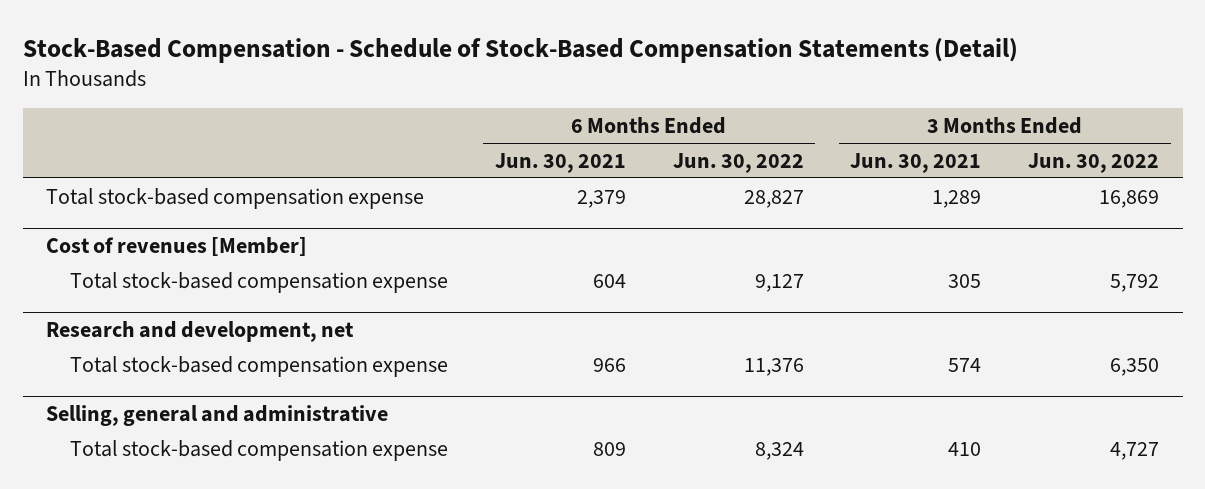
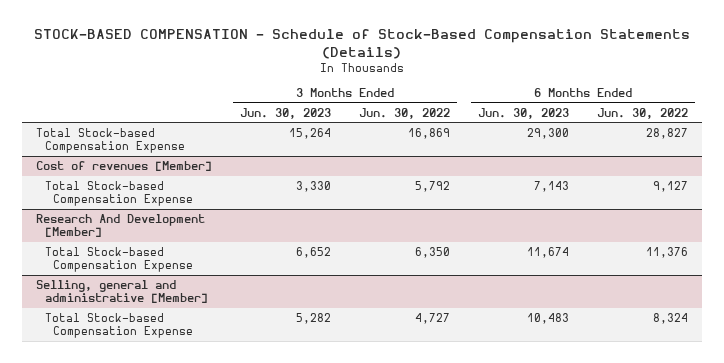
[22,37,1018,63] Stock-Based Compensation - Schedule of Stock-Based Compensation Statements (Detail) -> [33,29,690,59] STOCK-BASED COMPENSATION - Schedule of Stock-Based Compensation Statements (Details)
[494,152,626,173] Jun. 30, 2021 -> none
[850,152,982,173] Jun. 30, 2021 -> none
none -> [239,107,331,119] Jun. 30, 2023
none -> [477,107,569,119] Jun. 30, 2023
[46,187,425,209] Total stock-based compensation expense -> [35,128,185,154] Total Stock-based Compensation Expense
[69,271,448,293] Total stock-based compensation expense -> [44,181,194,207] Total Stock-based Compensation Expense
[46,320,355,342] Research and development, net -> [35,214,205,238] Research And Development [Member]
[69,355,448,377] Total stock-based compensation expense -> [44,247,194,273] Total Stock-based Compensation Expense
[46,404,389,426] Selling, general and administrative -> [35,280,208,304] Selling, general and administrative [Member]
[69,439,448,461] Total stock-based compensation expense -> [44,313,194,339] Total Stock-based Compensation Expense

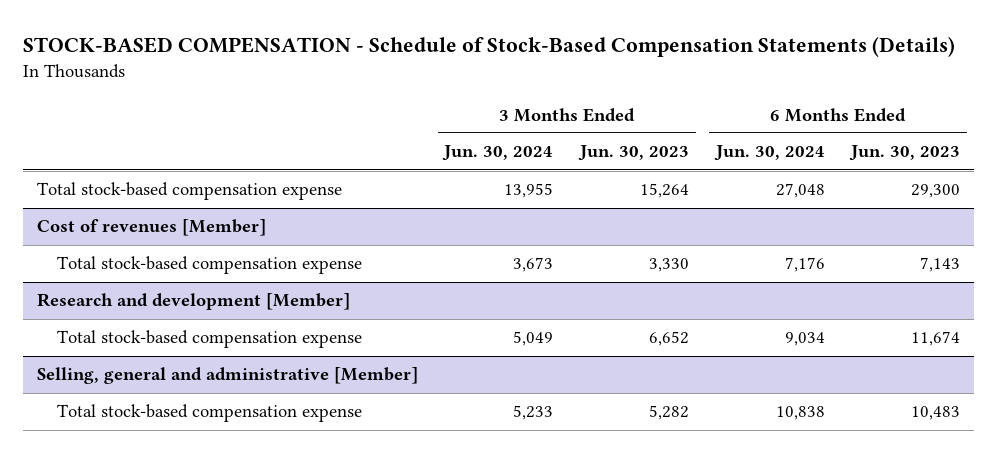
[358,107,450,119] Jun. 30, 2022 -> none
[596,107,688,119] Jun. 30, 2022 -> none
none -> [442,145,554,162] Jun. 30, 2024
none -> [713,145,825,162] Jun. 30, 2024
[35,128,185,154] Total Stock-based Compensation Expense -> [36,182,342,201] Total stock-based compensation expense
[44,181,194,207] Total Stock-based Compensation Expense -> [57,256,363,275] Total stock-based compensation expense
[35,214,205,238] Research And Development [Member] -> [36,293,350,311] Research and development [Member]
[44,247,194,273] Total Stock-based Compensation Expense -> [57,330,363,349] Total stock-based compensation expense
[44,313,194,339] Total Stock-based Compensation Expense -> [57,404,363,423] Total stock-based compensation expense

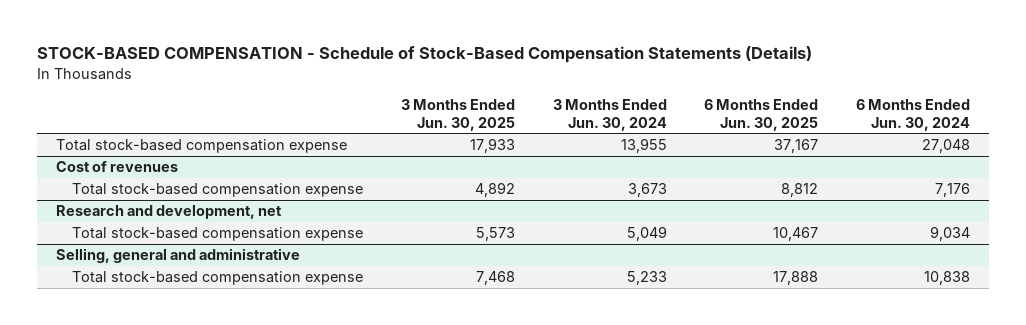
[577,145,689,162] Jun. 30, 2023 -> none
[849,145,961,162] Jun. 30, 2023 -> none
none -> [400,98,515,131] 3 Months Ended Jun. 30, 2025
none -> [704,98,819,131] 6 Months Ended Jun. 30, 2025
[36,219,266,237] Cost of revenues [Member] -> [55,161,178,173] Cost of revenues
[36,293,350,311] Research and development [Member] -> [55,205,282,220] Research and development, net
[36,367,418,385] Selling, general and administrative [Member] -> [55,248,300,264] Selling, general and administrative

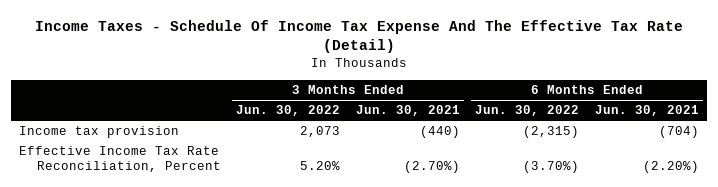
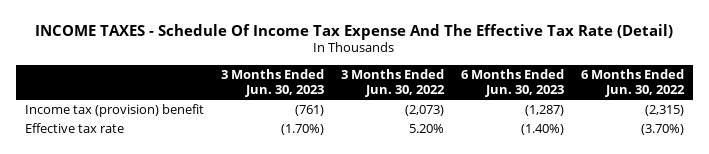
[34,19,683,54] Income Taxes - Schedule Of Income Tax Expense And The Effective Tax Rate (Detail) -> [35,23,674,40] INCOME TAXES - Schedule Of Income Tax Expense And The Effective Tax Rate (Detail)
[355,105,460,117] Jun. 30, 2021 -> none
[594,105,699,117] Jun. 30, 2021 -> none
none -> [220,68,324,98] 3 Months Ended Jun. 30, 2023
none -> [460,68,564,98] 6 Months Ended Jun. 30, 2023
[19,126,180,139] Income tax provision -> [24,103,204,117] Income tax (provision) benefit
[300,126,341,138] 2,073 -> [404,104,444,116] (2,073)
[19,146,221,173] Effective Income Tax Rate Reconciliation, Percent -> [24,122,124,133] Effective tax rate

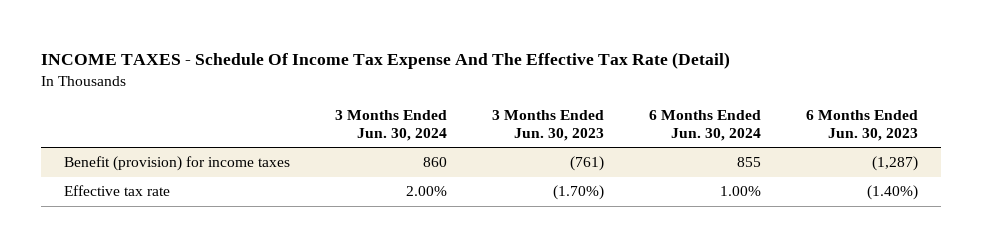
[340,68,445,98] 3 Months Ended Jun. 30, 2022 -> none
[581,68,686,98] 6 Months Ended Jun. 30, 2022 -> none
none -> [334,110,447,142] 3 Months Ended Jun. 30, 2024
none -> [649,110,762,142] 6 Months Ended Jun. 30, 2024
[24,103,204,117] Income tax (provision) benefit -> [63,156,290,172] Benefit (provision) for income taxes

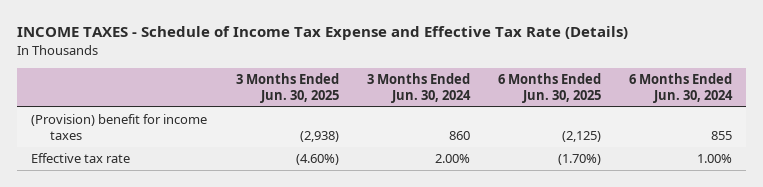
[41,52,731,70] INCOME TAXES - Schedule Of Income Tax Expense And The Effective Tax Rate (Detail) -> [17,26,629,41] INCOME TAXES - Schedule of Income Tax Expense and Effective Tax Rate (Details)
[491,110,604,142] 3 Months Ended Jun. 30, 2023 -> none
[806,110,919,142] 6 Months Ended Jun. 30, 2023 -> none
none -> [235,73,339,103] 3 Months Ended Jun. 30, 2025
none -> [497,73,601,103] 6 Months Ended Jun. 30, 2025
[63,156,290,172] Benefit (provision) for income taxes -> [31,114,208,140] (Provision) benefit for income taxes

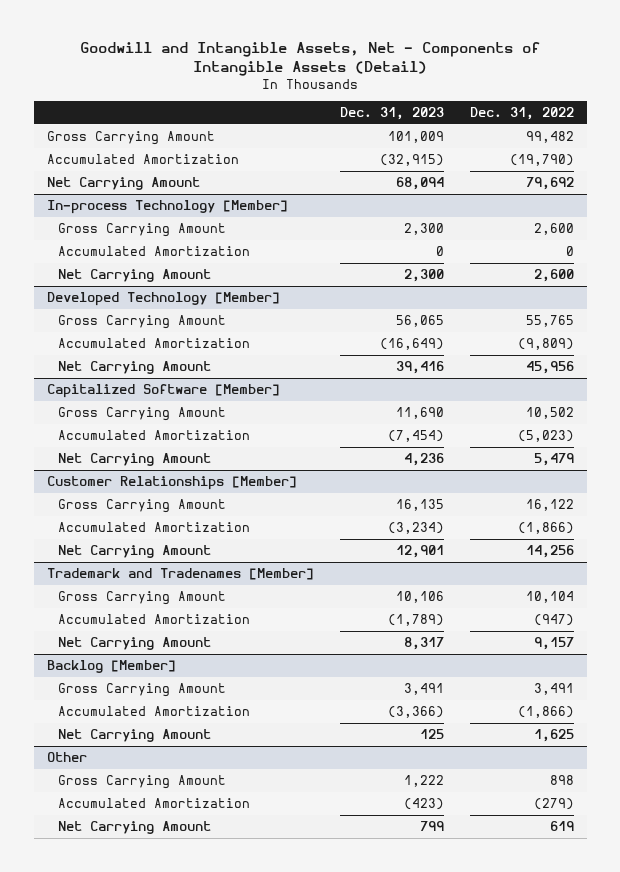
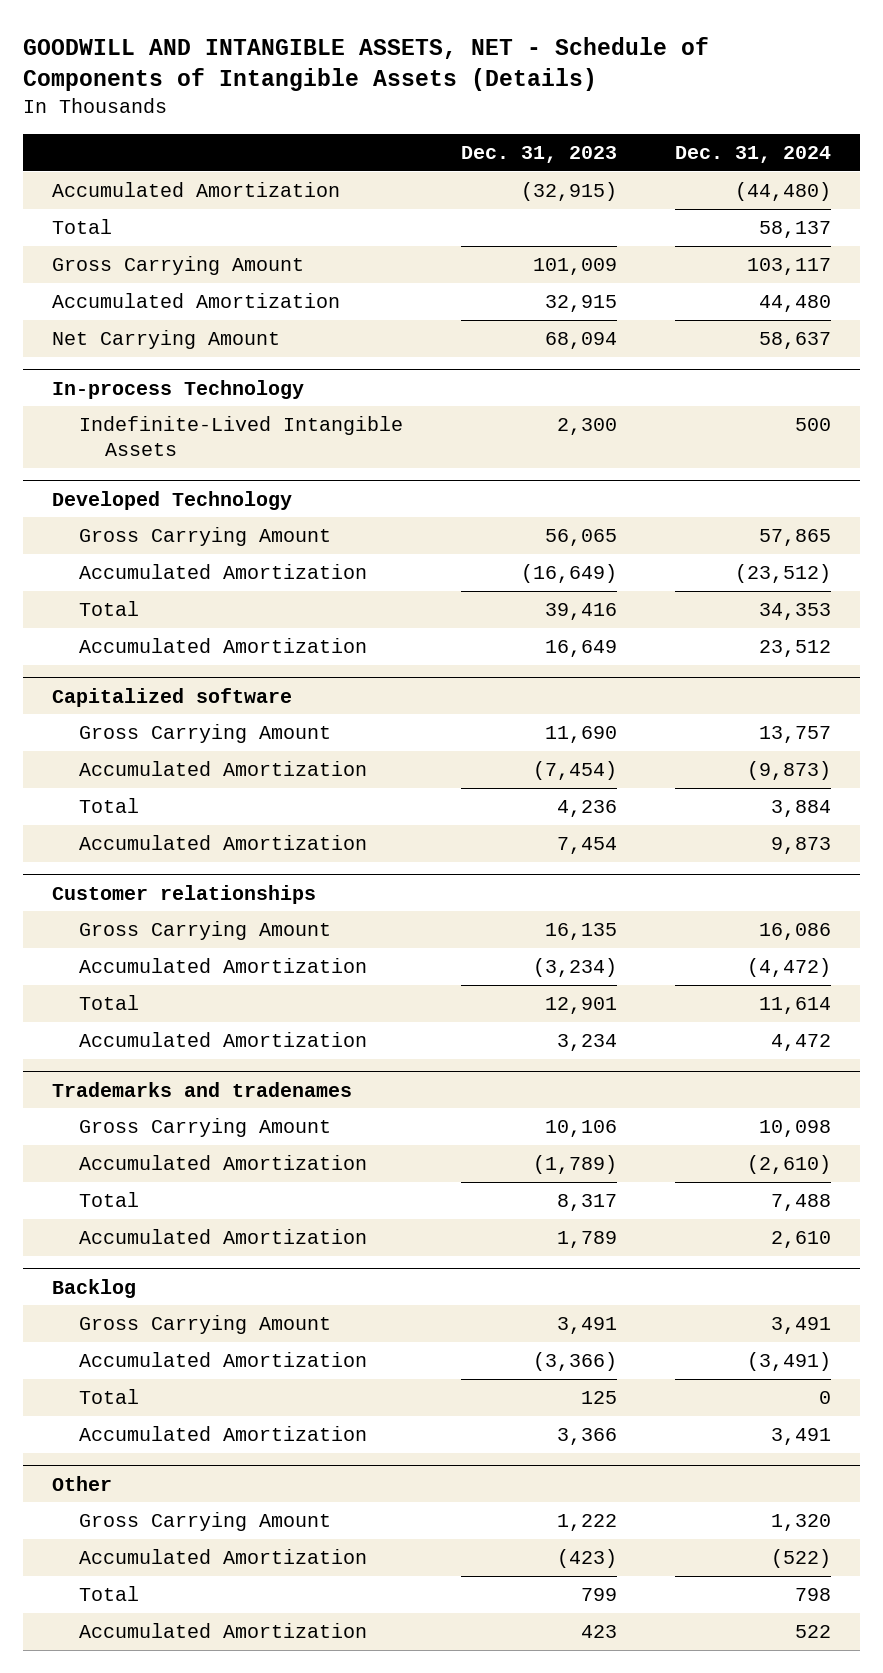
[80,41,541,76] Goodwill and Intangible Assets, Net - Components of Intangible Assets (Detail) -> [23,36,710,92] GOODWILL AND INTANGIBLE ASSETS, NET - Schedule of Components of Intangible Assets (Details)
[469,106,574,120] Dec. 31, 2022 -> none
none -> [674,145,831,163] Dec. 31, 2024
none -> [52,219,113,235] Total
[46,131,215,146] Gross Carrying Amount -> [52,256,305,276] Gross Carrying Amount
none -> [52,293,341,309] Accumulated Amortization
[57,223,226,238] Gross Carrying Amount -> none
[57,246,250,257] Accumulated Amortization -> none
[57,269,211,283] Net Carrying Amount -> none
[46,200,288,215] In-process Technology [Member] -> [52,379,305,399] In-process Technology
none -> [78,416,403,456] Indefinite-Lived Intangible Assets
[46,292,280,307] Developed Technology [Member] -> [52,490,293,510] Developed Technology
[57,361,211,375] Net Carrying Amount -> [78,601,139,617] Total
none -> [78,638,367,654] Accumulated Amortization
[46,384,280,399] Capitalized Software [Member] -> [52,687,293,707] Capitalized software
[57,453,211,467] Net Carrying Amount -> [78,798,139,814] Total
none -> [78,835,367,851] Accumulated Amortization
[46,476,297,491] Customer Relationships [Member] -> [52,884,317,904] Customer relationships
[57,545,211,559] Net Carrying Amount -> [78,995,139,1011] Total
none -> [78,1032,367,1048] Accumulated Amortization
[46,568,314,581] Trademark and Tradenames [Member] -> [52,1081,353,1097] Trademarks and tradenames
[57,637,211,651] Net Carrying Amount -> [78,1192,139,1208] Total
none -> [78,1229,367,1245] Accumulated Amortization
[46,660,176,674] Backlog [Member] -> [52,1278,137,1298] Backlog
[57,729,211,743] Net Carrying Amount -> [78,1389,139,1405] Total
none -> [78,1426,367,1442] Accumulated Amortization
[57,821,211,835] Net Carrying Amount -> [78,1586,139,1602] Total
none -> [78,1623,367,1639] Accumulated Amortization

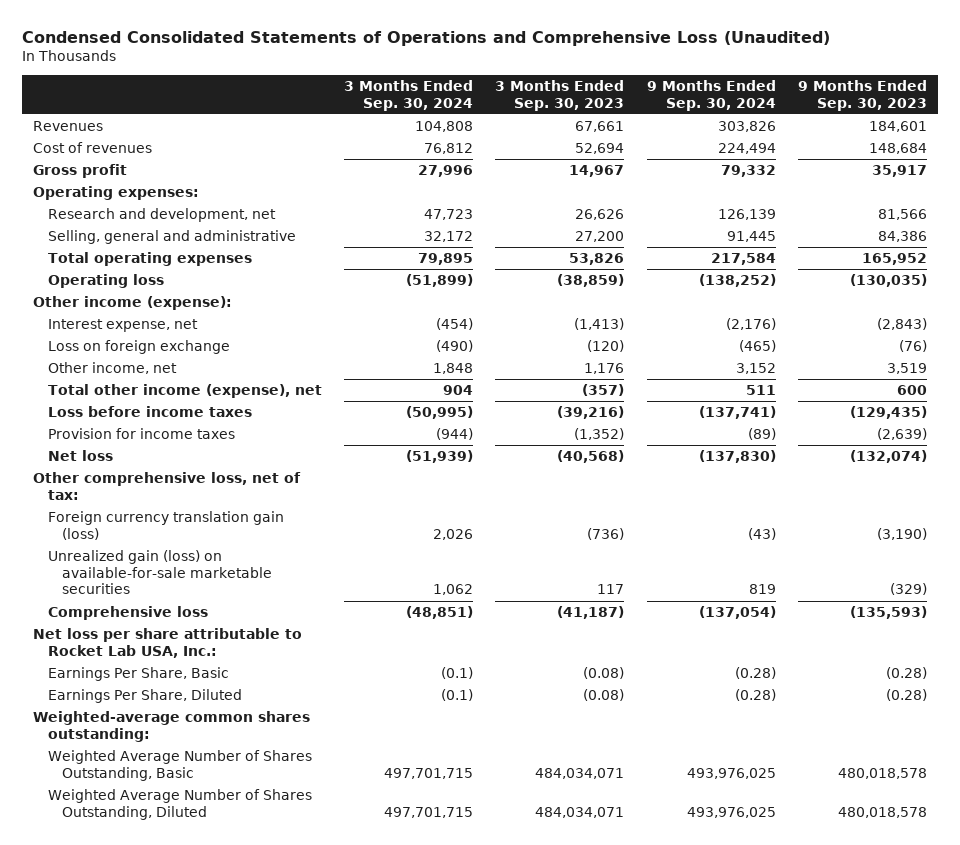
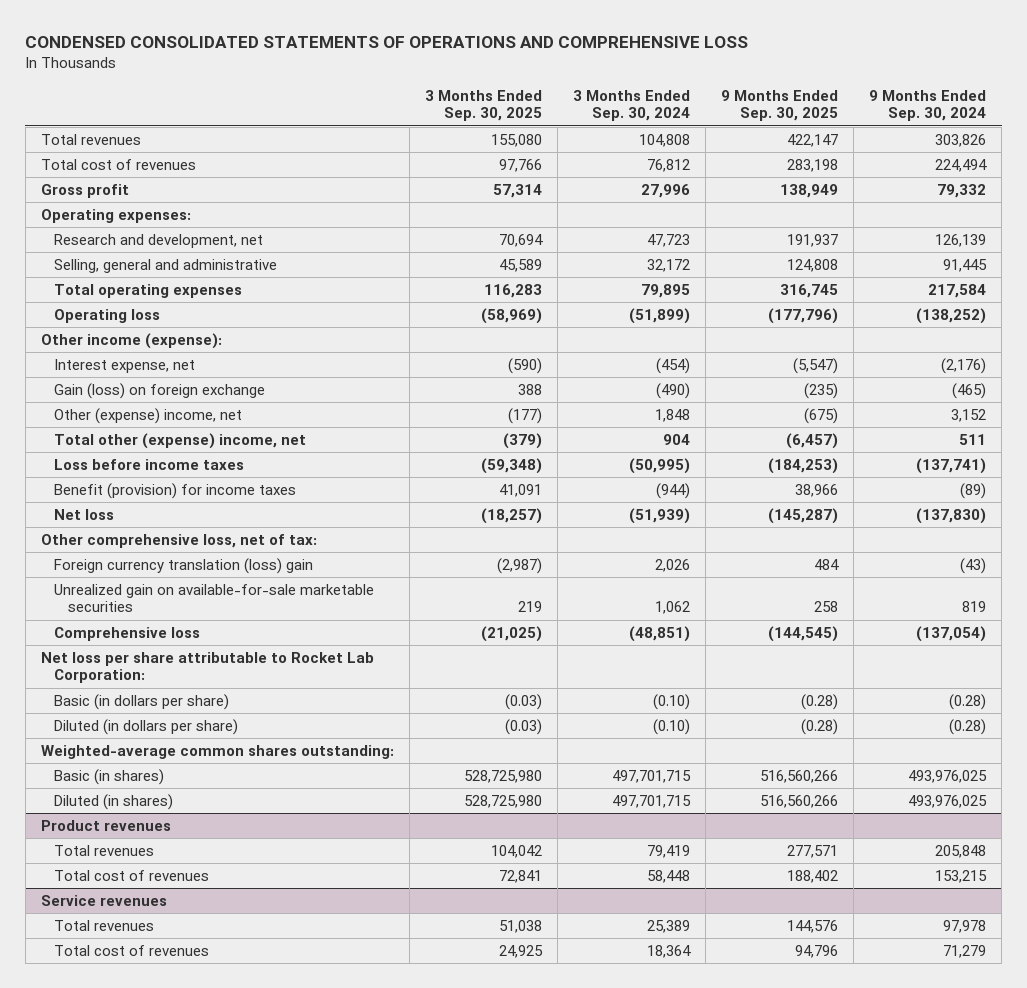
[22,31,831,47] Condensed Consolidated Statements of Operations and Comprehensive Loss (Unaudited) -> [25,36,749,49] CONDENSED CONSOLIDATED STATEMENTS OF OPERATIONS AND COMPREHENSIVE LOSS
[495,80,625,111] 3 Months Ended Sep. 30, 2023 -> none
[797,80,927,111] 9 Months Ended Sep. 30, 2023 -> none
none -> [424,90,542,122] 3 Months Ended Sep. 30, 2025
none -> [721,90,839,122] 9 Months Ended Sep. 30, 2025
[33,121,104,132] Revenues -> [40,133,141,145] Total revenues
[33,142,153,154] Cost of revenues -> [40,158,196,170] Total cost of revenues
[47,340,230,355] Loss on foreign exchange -> [54,382,266,399] Gain (loss) on foreign exchange
[47,362,177,375] Other income, net -> [54,407,243,424] Other (expense) income, net
[47,384,322,399] Total other income (expense), net -> [54,432,307,449] Total other (expense) income, net
[47,428,235,440] Provision for income taxes -> [54,482,297,499] Benefit (provision) for income taxes
[47,511,284,540] Foreign currency translation gain (loss) -> [54,557,314,574] Foreign currency translation (loss) gain
[47,550,272,595] Unrealized gain (loss) on available-for-sale marketable securities -> [54,583,375,613] Unrealized gain on available-for-sale marketable securities
[33,628,303,658] Net loss per share attributable to Rocket Lab USA, Inc.: -> [40,651,374,684] Net loss per share attributable to Rocket Lab Corporation:
[47,667,229,682] Earnings Per Share, Basic -> [54,693,230,710] Basic (in dollars per share)
[440,667,473,680] (0.1) -> [653,693,691,710] (0.10)
[47,689,242,704] Earnings Per Share, Diluted -> [54,718,239,735] Diluted (in dollars per share)
[440,689,473,702] (0.1) -> [653,718,691,735] (0.10)
[47,750,312,781] Weighted Average Number of Shares Outstanding, Basic -> [54,768,165,785] Basic (in shares)
[47,789,312,820] Weighted Average Number of Shares Outstanding, Diluted -> [54,793,174,810] Diluted (in shares)
none -> [40,819,171,831] Product revenues
none -> [54,844,155,856] Total revenues
none -> [54,869,210,881] Total cost of revenues
none -> [40,894,167,906] Service revenues
none -> [54,919,155,931] Total revenues
none -> [54,944,210,956] Total cost of revenues

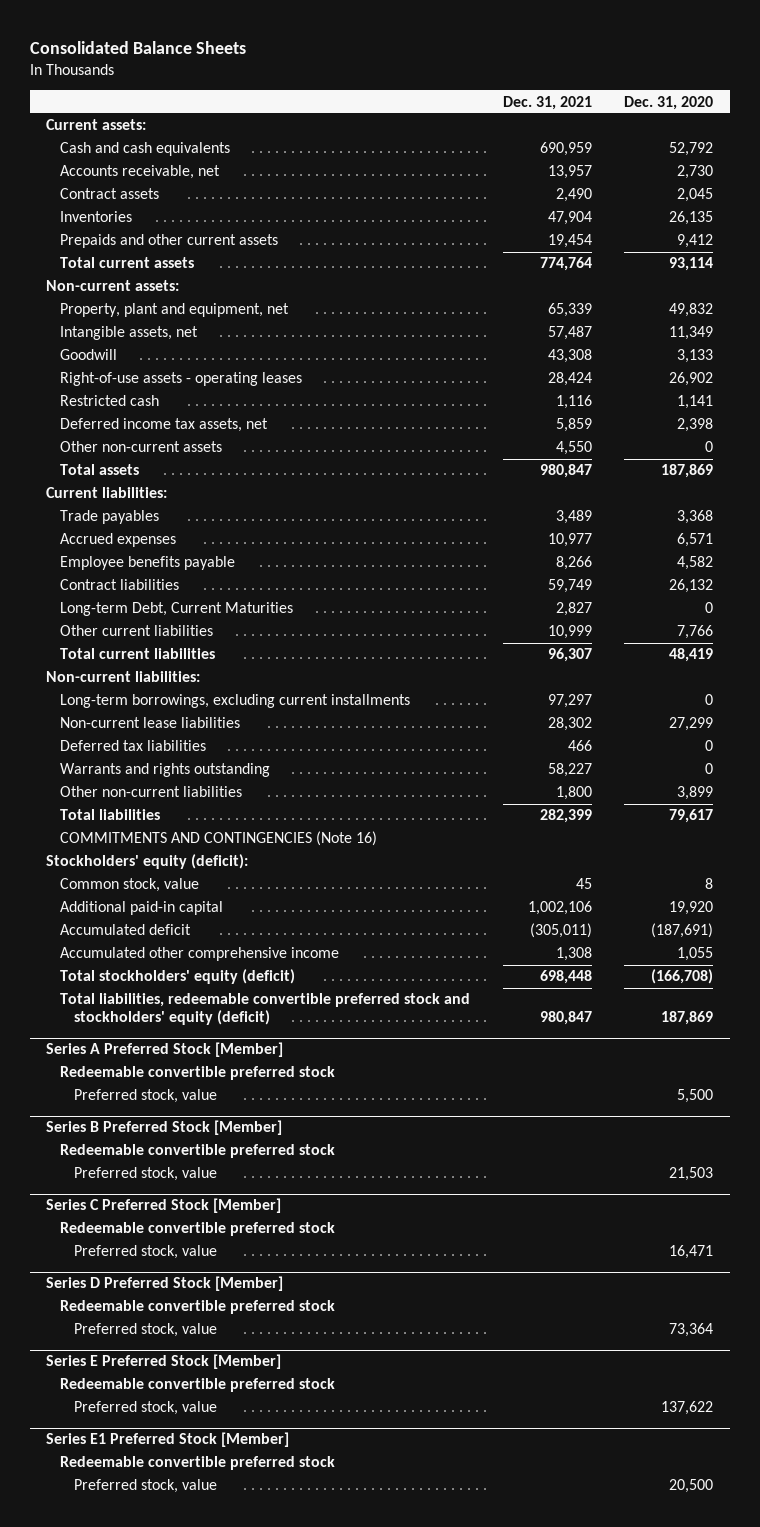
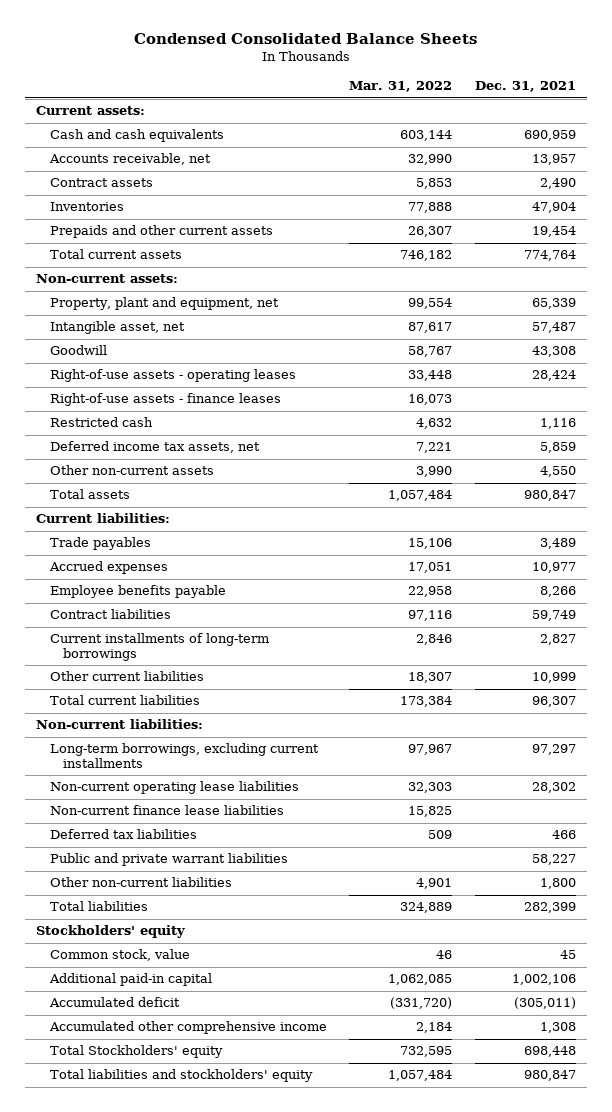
[30,41,247,55] Consolidated Balance Sheets -> [133,33,477,45] Condensed Consolidated Balance Sheets
[624,95,714,110] Dec. 31, 2020 -> none
none -> [349,81,453,93] Mar. 31, 2022
[60,326,199,341] Intangible assets, net -> [49,321,185,335] Intangible asset, net
none -> [49,393,281,407] Right-of-use assets - finance leases
[60,602,294,617] Long-term Debt, Current Maturities -> [49,633,269,662] Current installments of long-term borrowings
[60,717,241,729] Non-current lease liabilities -> [49,781,299,795] Non-current operating lease liabilities
none -> [49,805,284,816] Non-current finance lease liabilities
[60,763,271,778] Warrants and rights outstanding -> [49,853,288,867] Public and private warrant liabilities
[60,831,378,847] COMMITMENTS AND CONTINGENCIES (Note 16) -> none
[46,854,249,870] Stockholders' equity (deficit): -> [36,925,186,939] Stockholders' equity
[46,1042,284,1058] Series A Preferred Stock [Member] -> none
[60,1066,336,1081] Redeemable convertible preferred stock -> none
[74,1089,218,1104] Preferred stock, value -> none
[46,1120,283,1136] Series B Preferred Stock [Member] -> none
[60,1144,336,1159] Redeemable convertible preferred stock -> none
[74,1167,218,1182] Preferred stock, value -> none
[46,1198,282,1214] Series C Preferred Stock [Member] -> none
[60,1222,336,1237] Redeemable convertible preferred stock -> none
[74,1245,218,1260] Preferred stock, value -> none
[46,1276,284,1292] Series D Preferred Stock [Member] -> none
[60,1300,336,1315] Redeemable convertible preferred stock -> none
[74,1323,218,1338] Preferred stock, value -> none
[46,1354,282,1370] Series E Preferred Stock [Member] -> none
[60,1378,336,1393] Redeemable convertible preferred stock -> none
[74,1401,218,1416] Preferred stock, value -> none
[46,1432,290,1448] Series E1 Preferred Stock [Member] -> none
[60,1456,336,1471] Redeemable convertible preferred stock -> none
[74,1479,218,1494] Preferred stock, value -> none
[60,969,296,985] Total stockholders' equity (deficit) -> [49,1045,223,1059] Total Stockholders' equity
[60,993,471,1026] Total liabilities, redeemable convertible preferred stock and stockholders' equity (deficit) -> [49,1069,313,1083] Total liabilities and stockholders' equity

